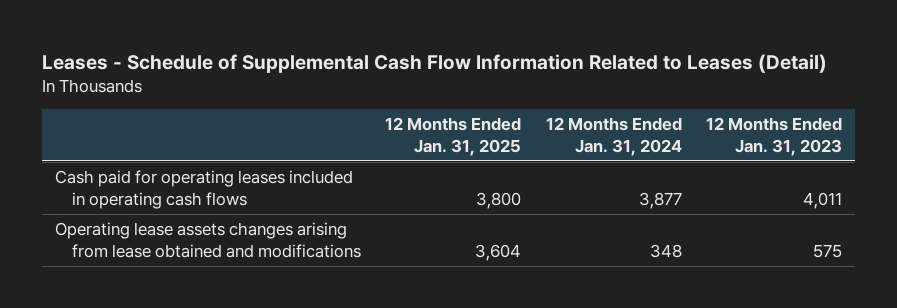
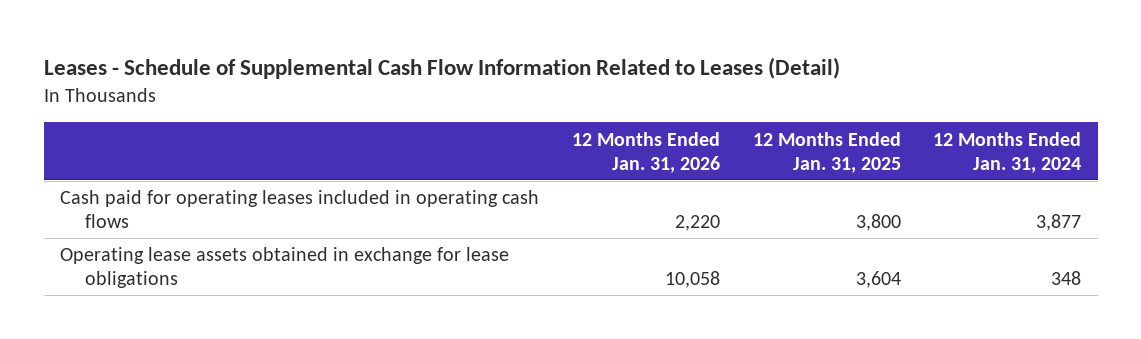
[706,116,843,156] 12 Months Ended Jan. 31, 2023 -> none
none -> [571,131,720,173] 12 Months Ended Jan. 31, 2026
[54,222,361,258] Operating lease assets changes arising from lease obtained and modifications -> [60,247,510,289] Operating lease assets obtained in exchange for lease obligations

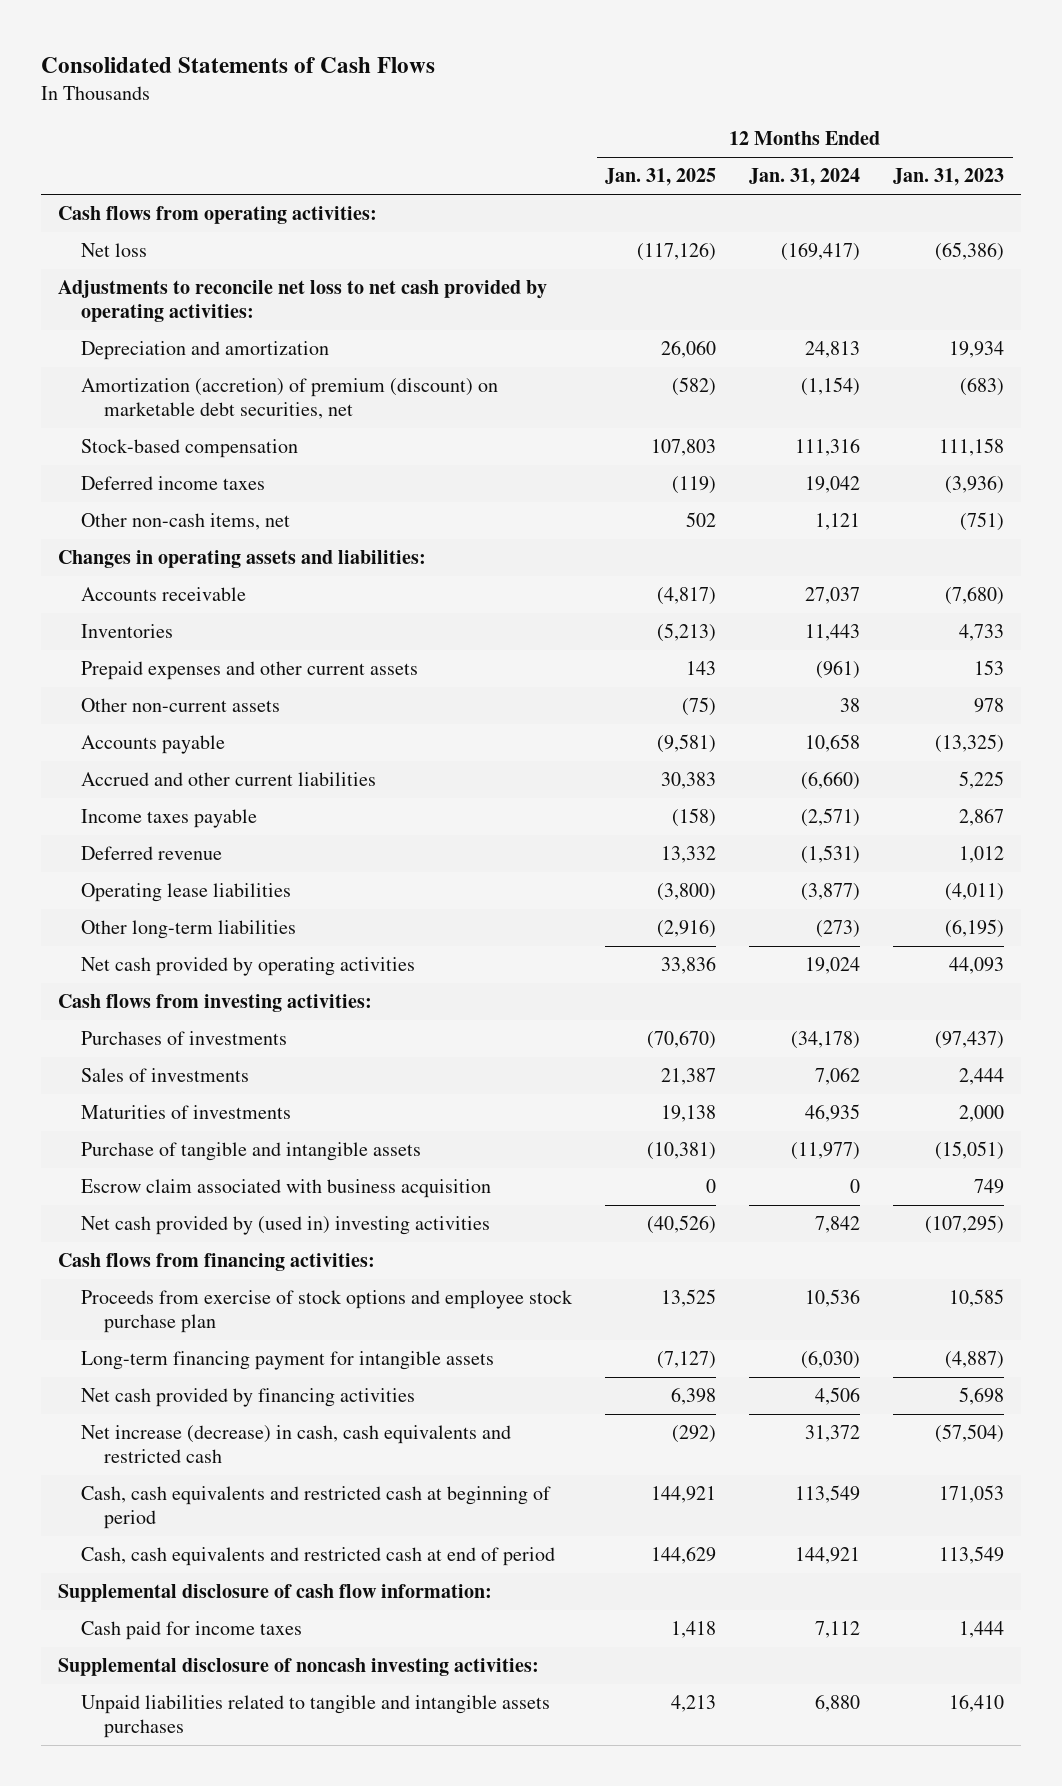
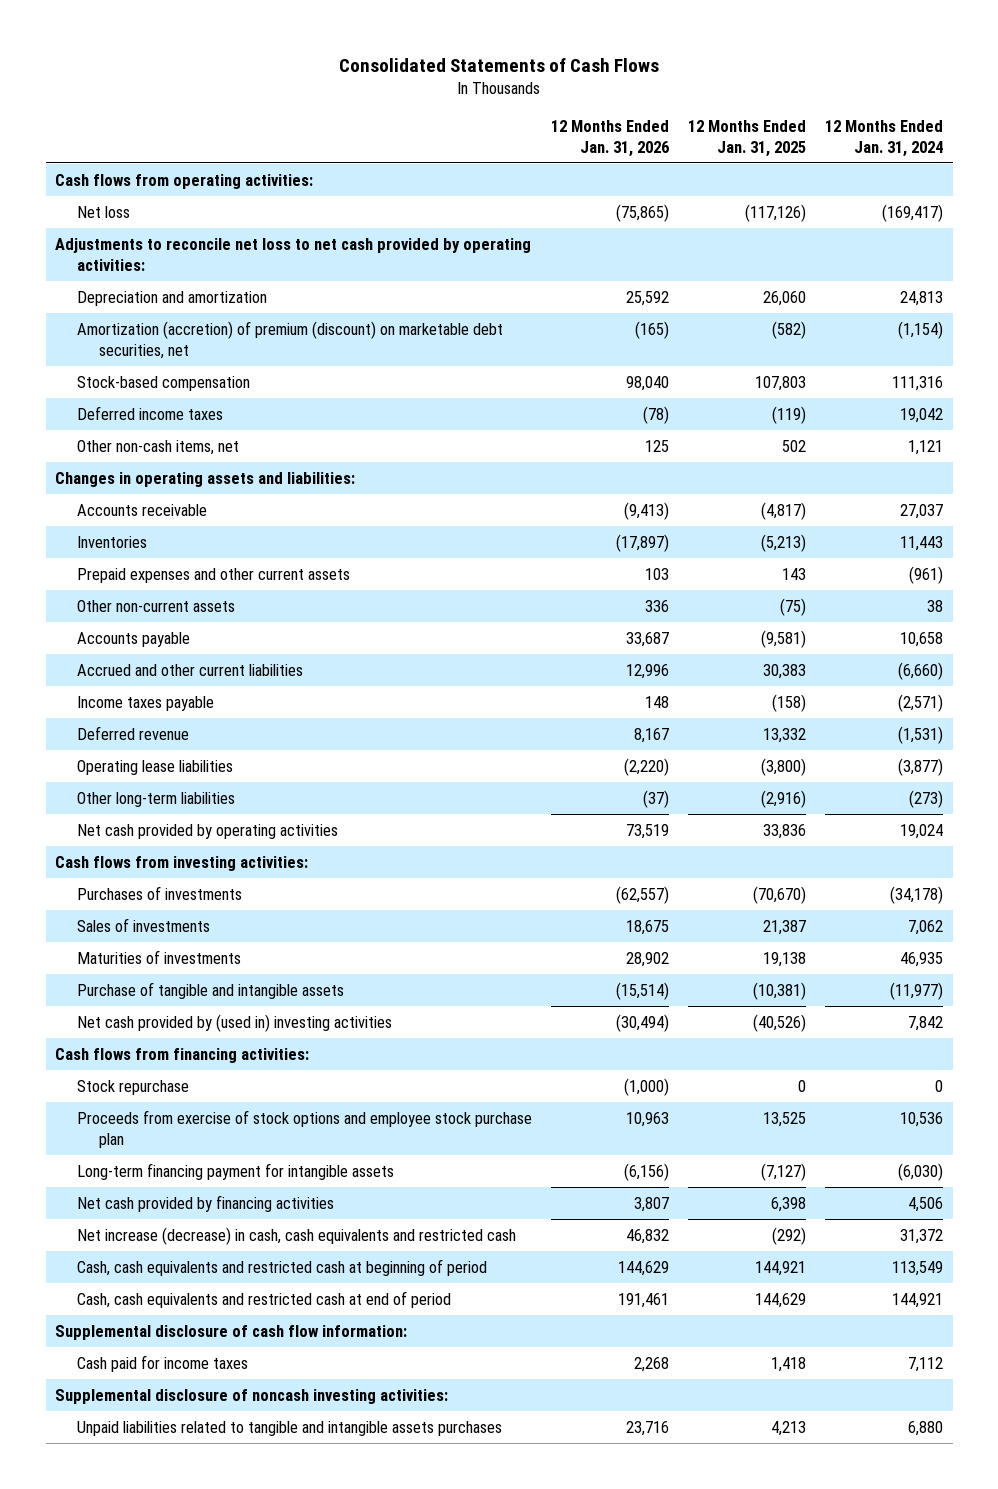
[893,168,1005,187] Jan. 31, 2023 -> none
none -> [551,120,670,157] 12 Months Ended Jan. 31, 2026
[80,1179,491,1199] Escrow claim associated with business acquisition -> none
none -> [77,1079,190,1095] Stock repurchase

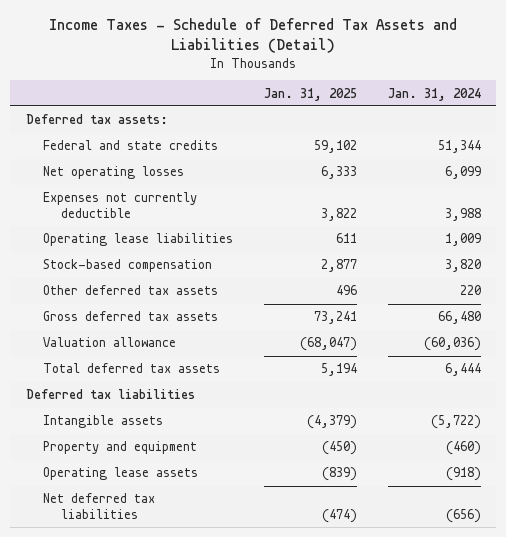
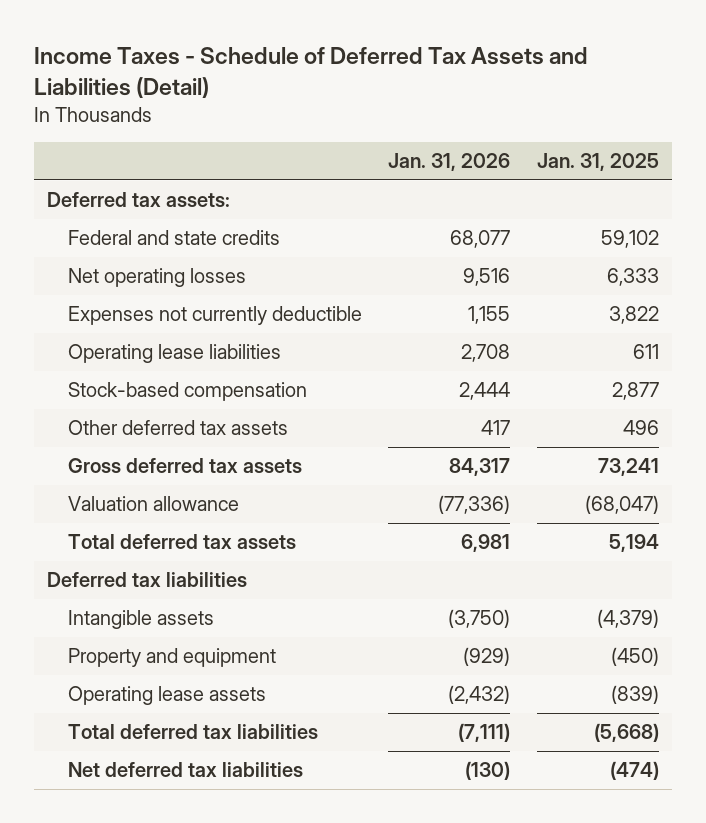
[387,87,481,101] Jan. 31, 2024 -> none
none -> [388,152,511,171] Jan. 31, 2026
none -> [67,724,318,740] Total deferred tax liabilities

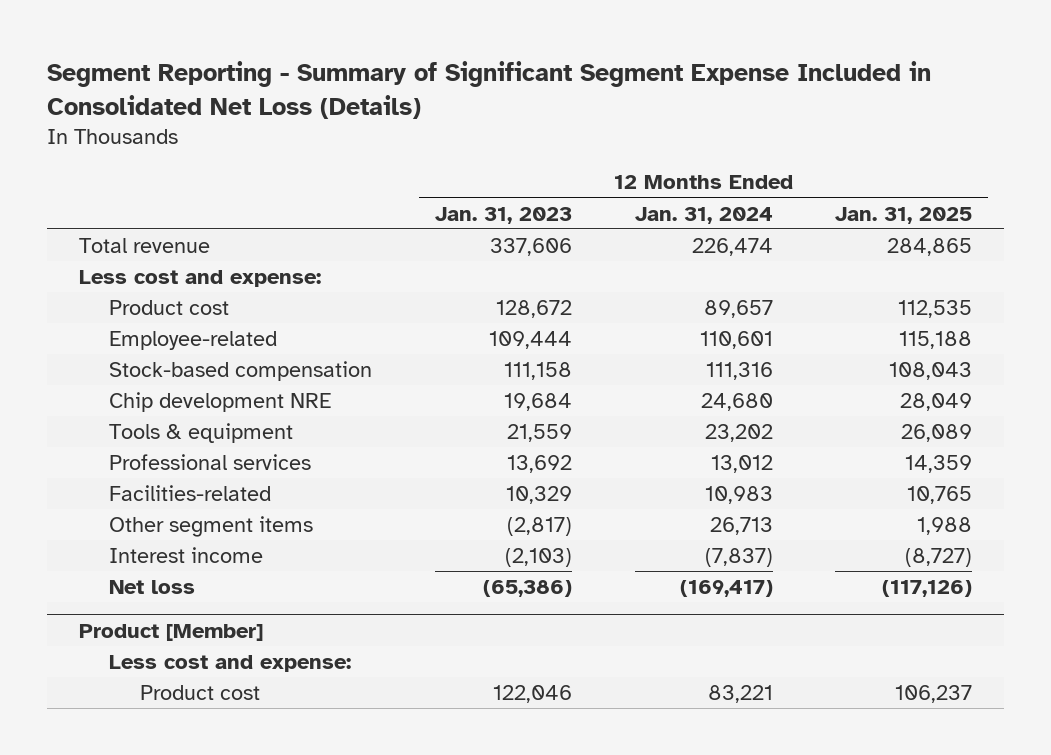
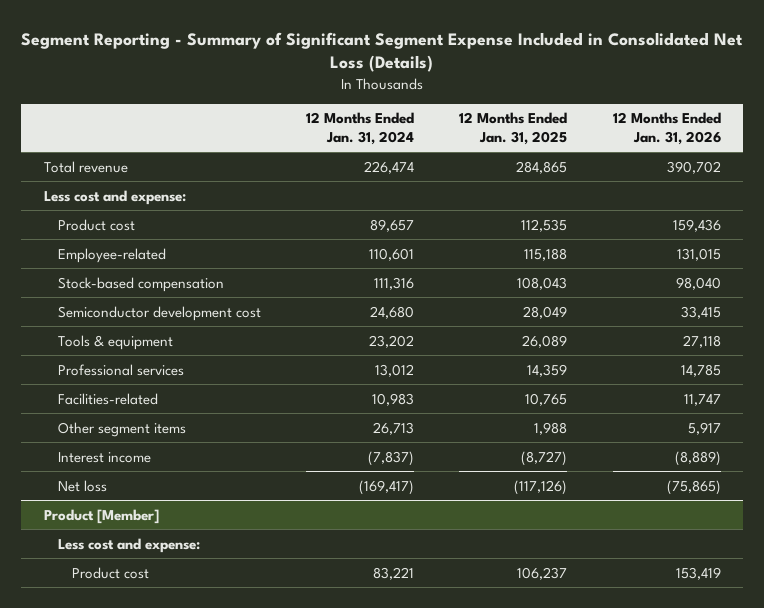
[435,206,573,224] Jan. 31, 2023 -> none
none -> [612,112,721,145] 12 Months Ended Jan. 31, 2026
[109,392,332,413] Chip development NRE -> [57,305,261,321] Semiconductor development cost

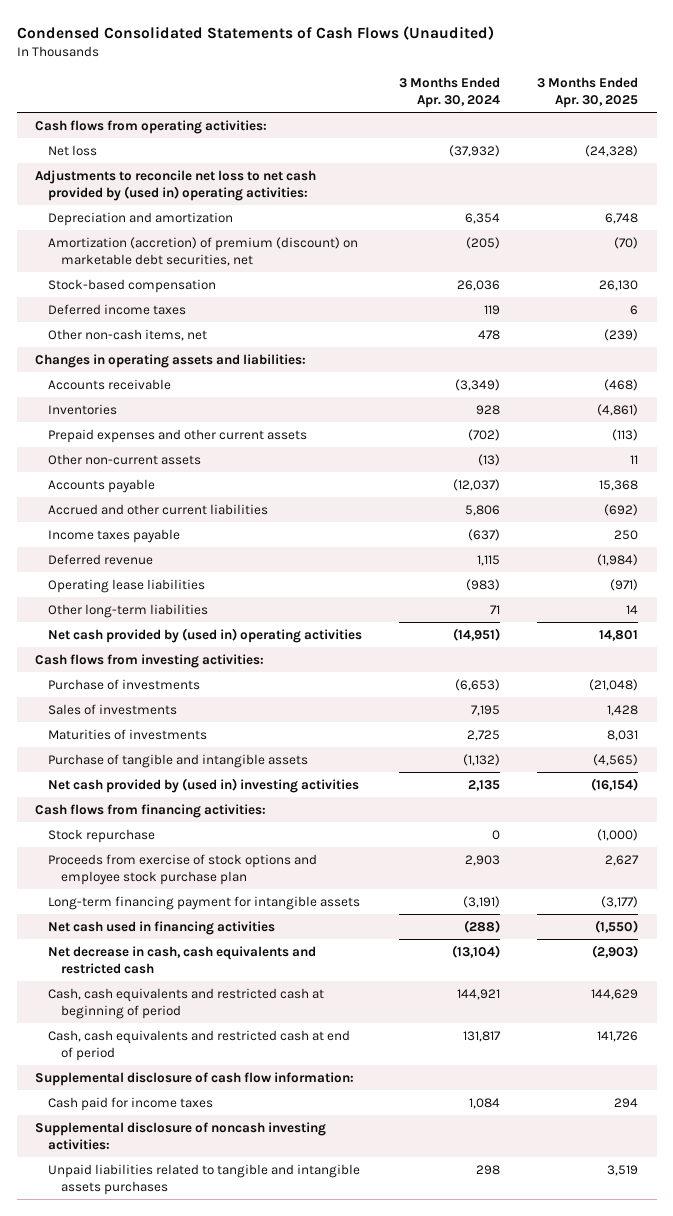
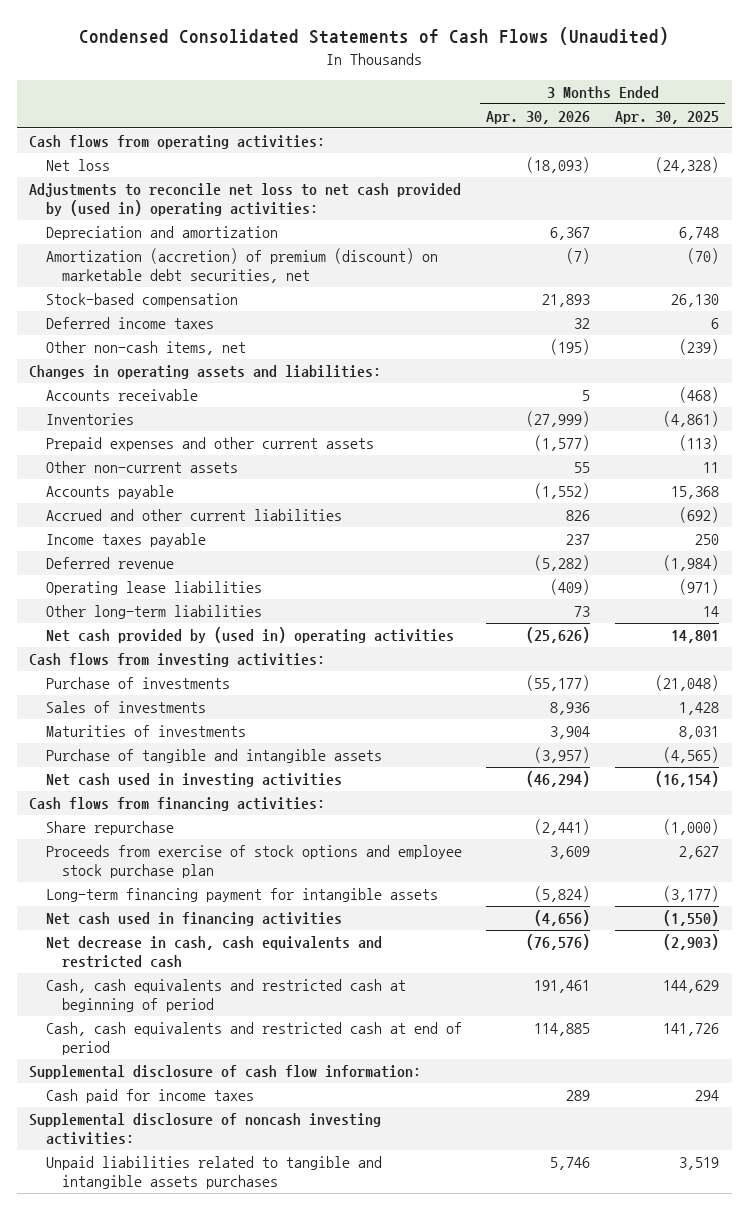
[399,76,501,108] 3 Months Ended Apr. 30, 2024 -> none
none -> [486,110,591,124] Apr. 30, 2026
[48,777,360,793] Net cash provided by (used in) investing activities -> [45,773,342,788] Net cash used in investing activities
[48,828,156,843] Stock repurchase -> [45,821,174,836] Share repurchase

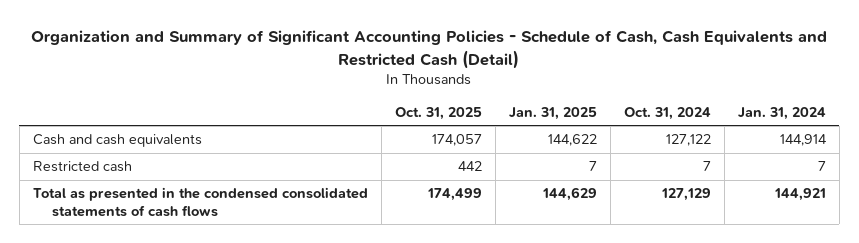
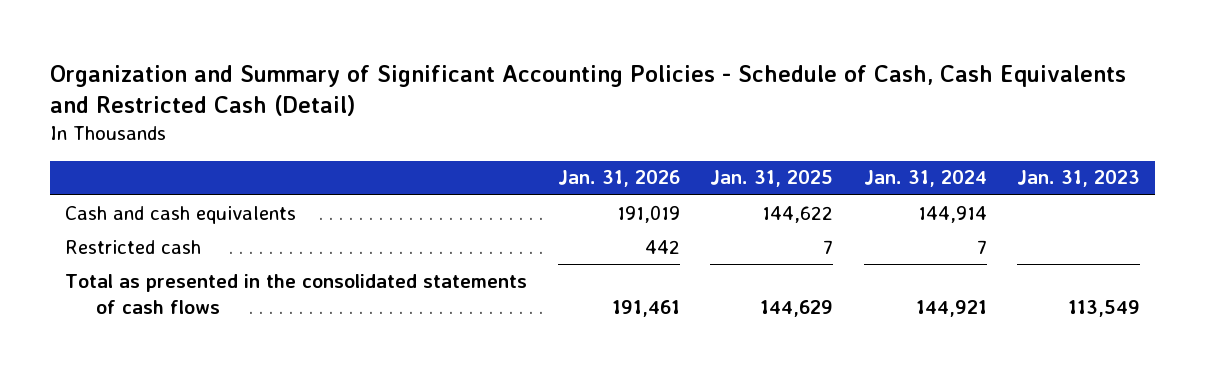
[394,106,482,120] Oct. 31, 2025 -> none
[623,106,711,120] Oct. 31, 2024 -> none
none -> [557,170,680,188] Jan. 31, 2026
none -> [1017,170,1141,188] Jan. 31, 2023
[32,187,368,217] Total as presented in the condensed consolidated statements of cash flows -> [65,273,528,314] Total as presented in the consolidated statements of cash flows

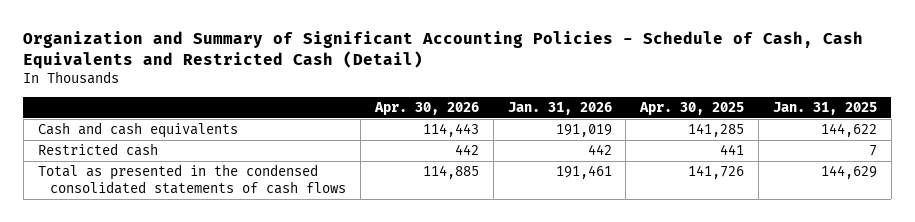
[863,170,987,188] Jan. 31, 2024 -> none
[1017,170,1141,188] Jan. 31, 2023 -> none
none -> [373,102,479,116] Apr. 30, 2026
none -> [639,102,745,116] Apr. 30, 2025
[65,273,528,314] Total as presented in the consolidated statements of cash flows -> [37,164,347,195] Total as presented in the condensed consolidated statements of cash flows

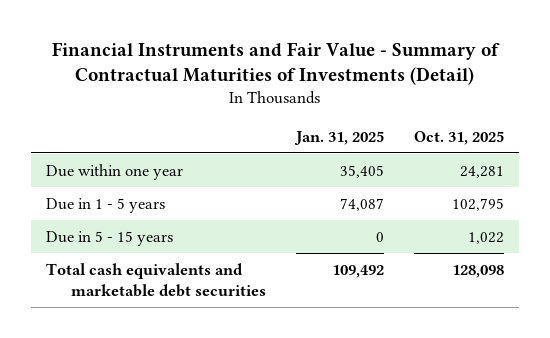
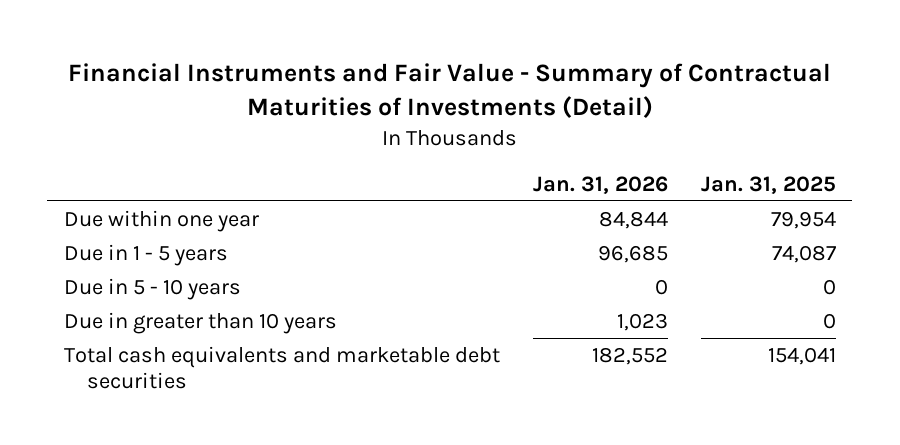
[414,130,505,145] Oct. 31, 2025 -> none
none -> [532,175,668,194] Jan. 31, 2026
[340,164,385,178] 35,405 -> [770,210,836,229] 79,954
[45,230,173,246] Due in 5 - 15 years -> [63,277,241,300] Due in 5 - 10 years
none -> [63,311,337,334] Due in greater than 10 years
[332,264,385,278] 109,492 -> [767,346,836,365] 154,041

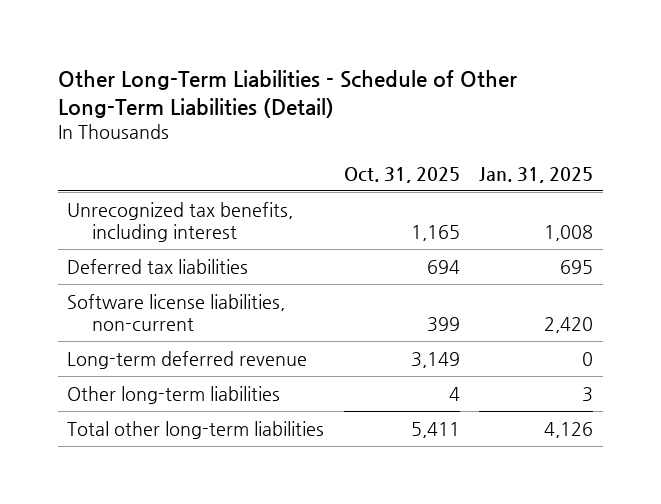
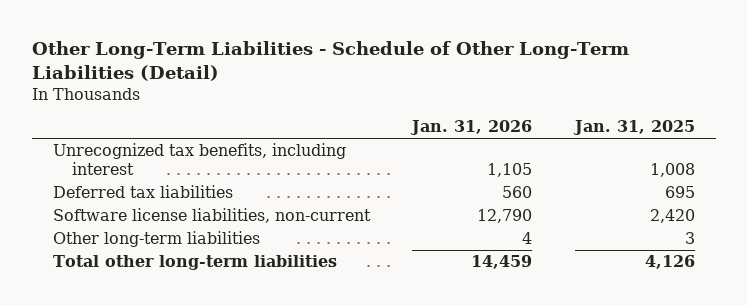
[343,166,460,183] Oct. 31, 2025 -> none
none -> [410,120,533,136] Jan. 31, 2026
[67,350,308,369] Long-term deferred revenue -> none

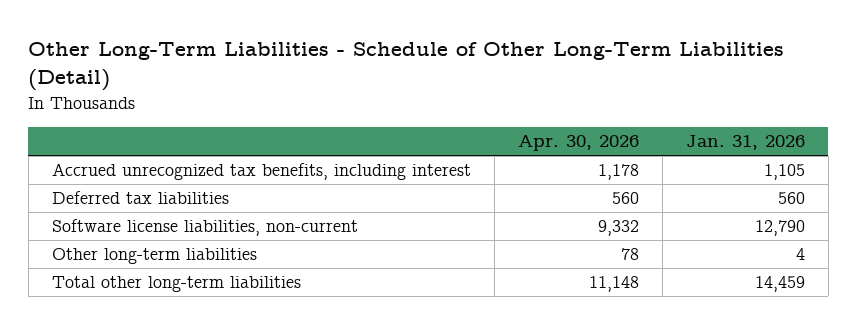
[572,120,695,136] Jan. 31, 2025 -> none
none -> [517,135,639,152] Apr. 30, 2026
[52,143,346,175] Unrecognized tax benefits, including interest -> [51,163,471,181] Accrued unrecognized tax benefits, including interest

